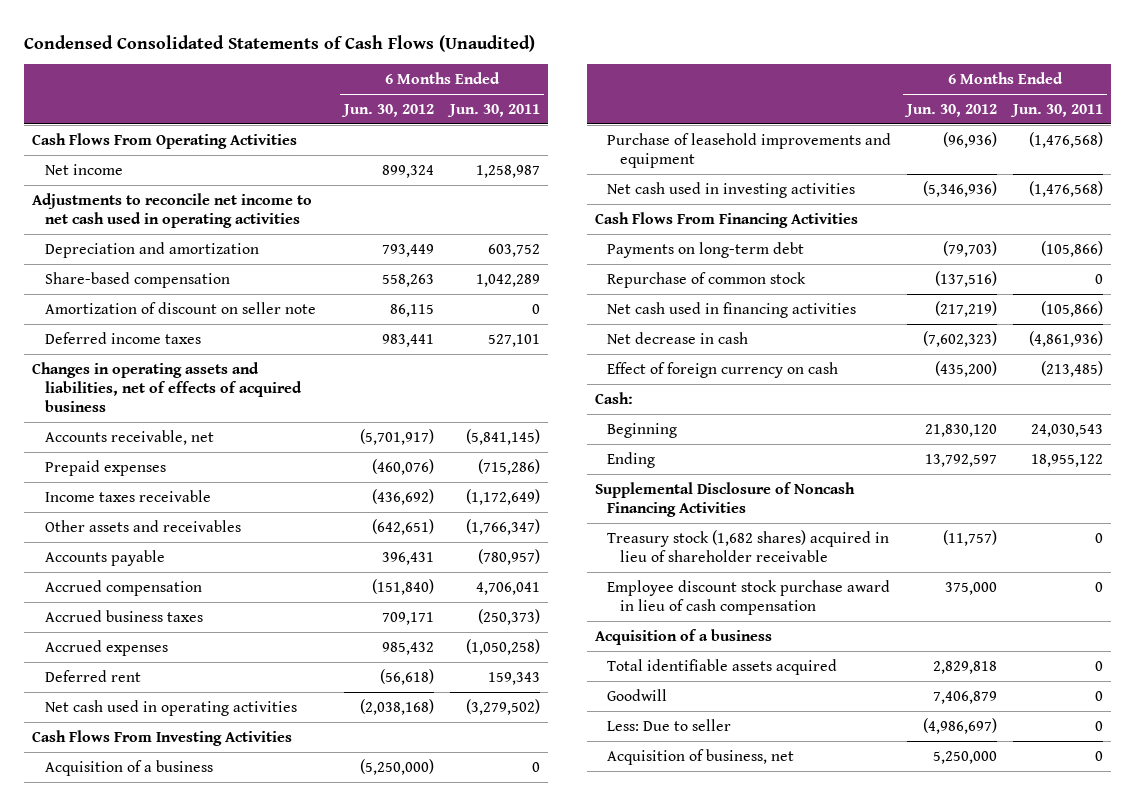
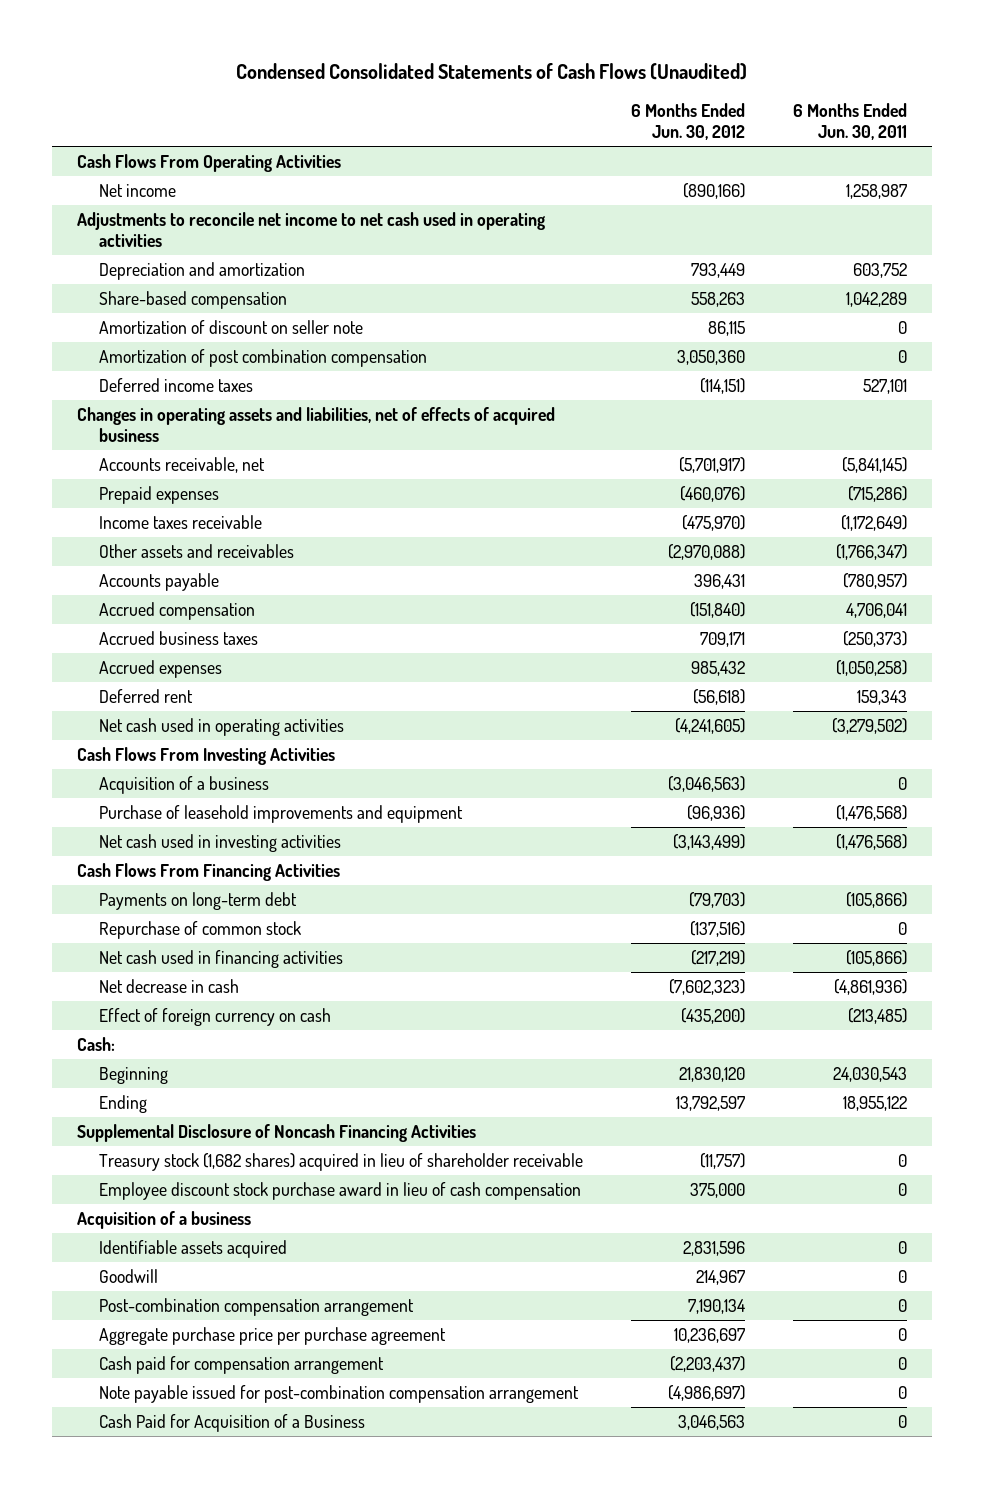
[382,164,435,178] 899,324 -> [683,182,746,199] (890,166)
none -> [99,348,428,367] Amortization of post combination compensation
[382,333,435,347] 983,441 -> [700,377,746,394] (114,151)
[372,488,435,505] (436,692) -> [682,514,746,531] (475,970)
[372,518,435,535] (642,651) -> [668,543,746,560] (2,970,088)
[360,698,435,715] (2,038,168) -> [675,717,746,734] (4,241,605)
[360,758,435,775] (5,250,000) -> [668,775,746,792] (3,046,563)
[923,180,998,197] (5,346,936) -> [673,833,746,850] (3,143,499)
[607,658,838,675] Total identifiable assets acquired -> [99,1239,288,1258] Identifiable assets acquired
[933,660,998,674] 2,829,818 -> [683,1240,746,1256] 2,831,596
[933,690,998,704] 7,406,879 -> [696,1269,746,1285] 214,967
none -> [99,1297,415,1316] Post-combination compensation arrangement
none -> [99,1326,447,1345] Aggregate purchase price per purchase agreement
none -> [99,1355,385,1374] Cash paid for compensation arrangement
[607,718,732,731] Less: Due to seller -> [99,1384,580,1403] Note payable issued for post-combination compensation arrangement
[607,748,795,765] Acquisition of business, net -> [99,1413,366,1432] Cash Paid for Acquisition of a Business
[933,750,998,764] 5,250,000 -> [678,1414,746,1430] 3,046,563

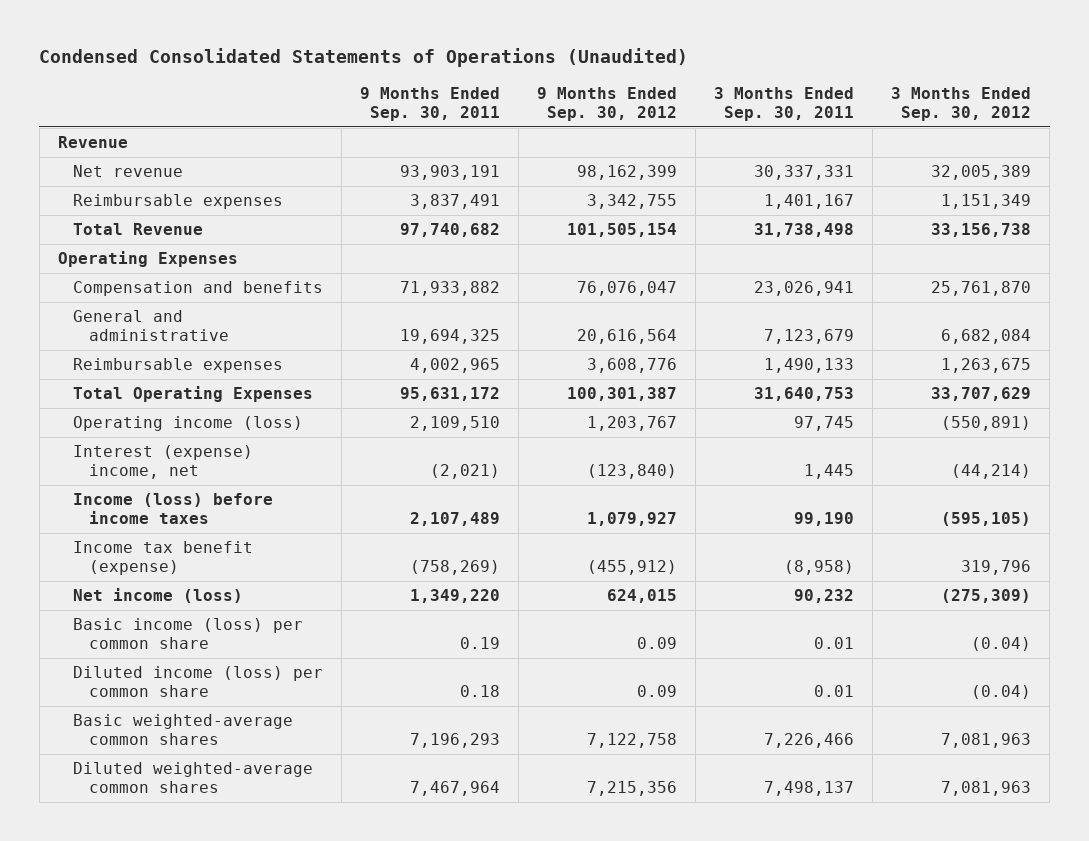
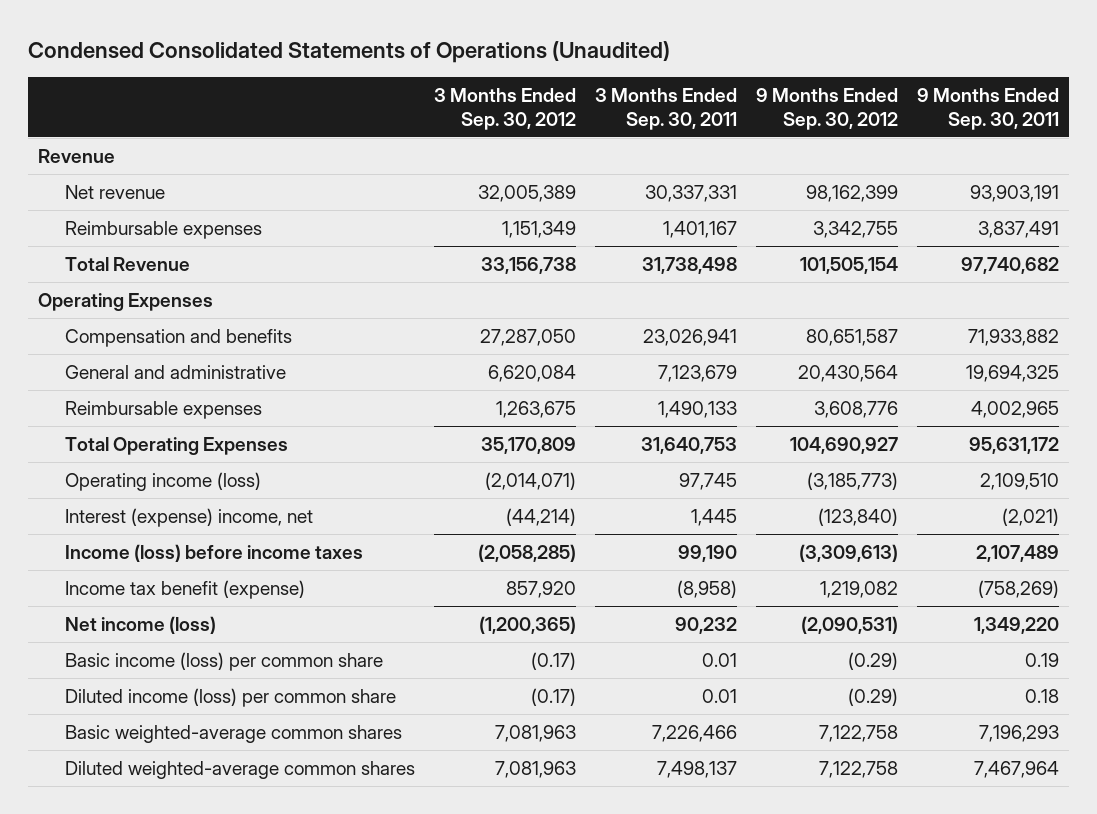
[577,281,678,297] 76,076,047 -> [806,328,899,346] 80,651,587
[931,281,1032,297] 25,761,870 -> [479,328,576,346] 27,287,050
[577,329,678,345] 20,616,564 -> [798,364,899,382] 20,430,564
[941,329,1032,345] 6,682,084 -> [487,364,576,382] 6,620,084
[567,387,678,402] 100,301,387 -> [790,436,899,454] 104,690,927
[931,387,1032,402] 33,707,629 -> [480,436,576,454] 35,170,809
[587,416,678,432] 1,203,767 -> [807,471,899,490] (3,185,773)
[941,416,1032,432] (550,891) -> [484,471,576,490] (2,014,071)
[587,512,678,527] 1,079,927 -> [799,543,899,562] (3,309,613)
[941,512,1032,527] (595,105) -> [477,543,576,562] (2,058,285)
[587,560,678,576] (455,912) -> [820,580,899,598] 1,219,082
[961,560,1032,576] 319,796 -> [505,580,576,598] 857,920
[607,589,678,604] 624,015 -> [801,615,899,634] (2,090,531)
[941,589,1032,604] (275,309) -> [478,615,576,634] (1,200,365)
[637,637,678,650] 0.09 -> [848,651,899,670] (0.29)
[971,637,1032,652] (0.04) -> [530,651,576,670] (0.17)
[637,685,678,698] 0.09 -> [848,687,899,706] (0.29)
[971,685,1032,700] (0.04) -> [530,687,576,706] (0.17)
[587,781,678,797] 7,215,356 -> [819,760,899,778] 7,122,758

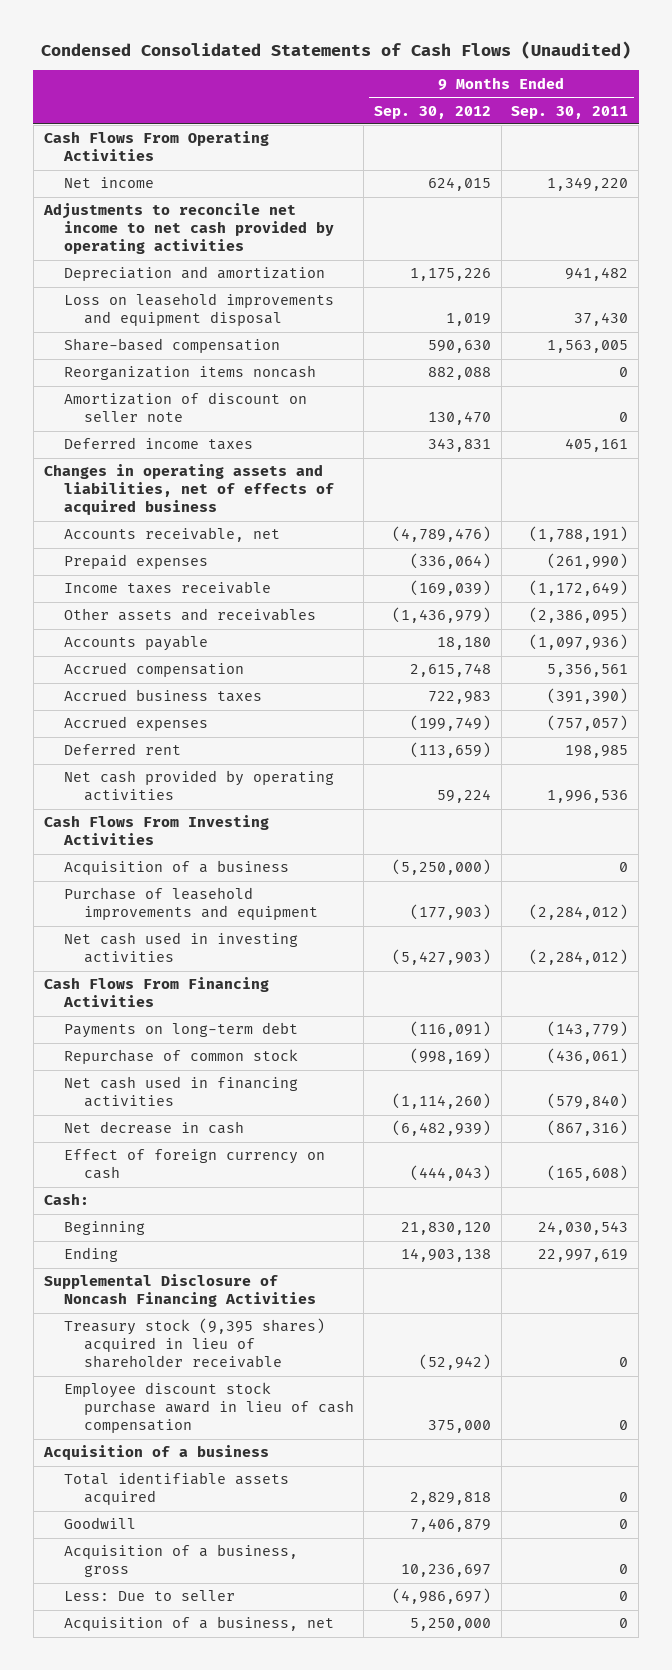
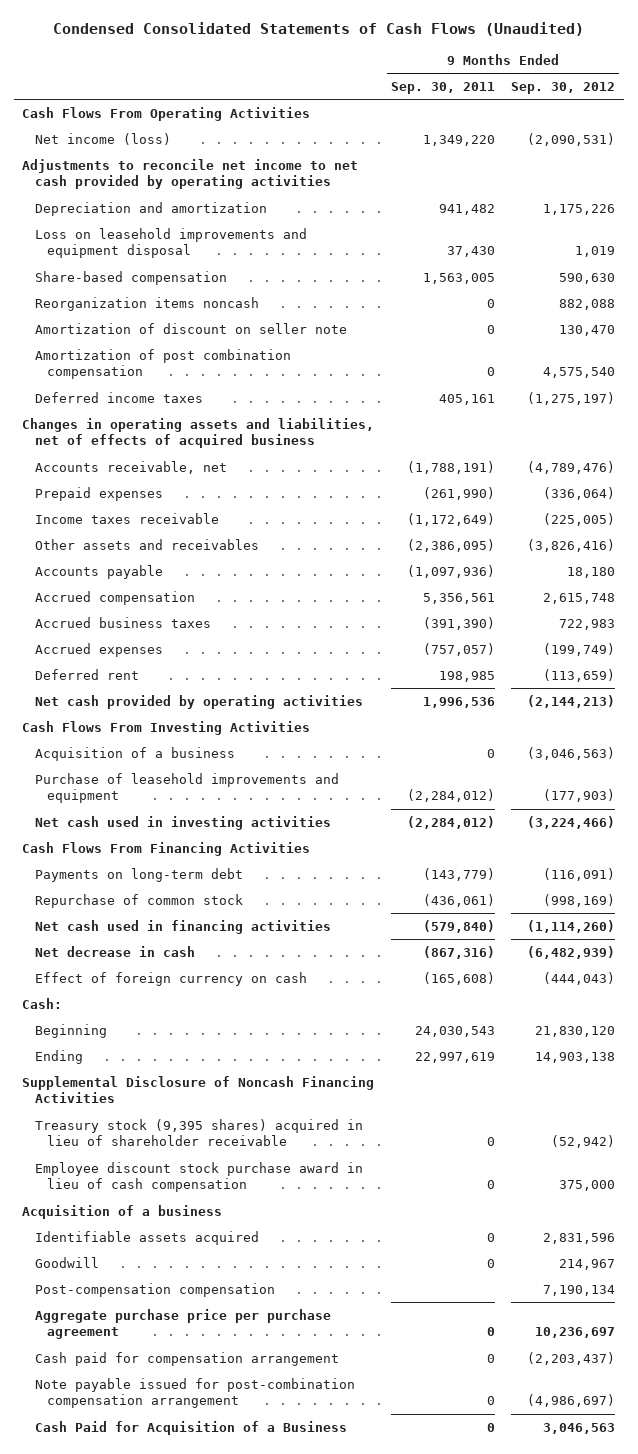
[63,177,154,189] Net income -> [34,132,171,145] Net income (loss)
[428,177,492,192] 624,015 -> [527,132,616,146] (2,090,531)
none -> [34,348,291,380] Amortization of post combination compensation
[428,438,492,453] 343,831 -> [527,391,616,405] (1,275,197)
[410,580,492,597] (169,039) -> [543,512,616,526] (225,005)
[392,607,492,624] (1,436,979) -> [527,538,616,552] (3,826,416)
[437,789,492,804] 59,224 -> [527,694,616,708] (2,144,213)
[392,859,492,876] (5,250,000) -> [527,746,616,760] (3,046,563)
[392,949,492,966] (5,427,903) -> [527,815,616,829] (3,224,466)
[63,1472,289,1506] Total identifiable assets acquired -> [34,1230,259,1245] Identifiable assets acquired
[410,1492,492,1506] 2,829,818 -> [543,1232,616,1244] 2,831,596
[410,1518,492,1533] 7,406,879 -> [559,1258,616,1270] 214,967
none -> [34,1282,275,1297] Post-compensation compensation
[63,1544,298,1578] Acquisition of a business, gross -> [34,1308,331,1340] Aggregate purchase price per purchase agreement
none -> [34,1351,339,1366] Cash paid for compensation arrangement
[63,1590,235,1602] Less: Due to seller -> [34,1377,355,1409] Note payable issued for post-combination compensation arrangement
[63,1616,334,1632] Acquisition of a business, net -> [34,1420,347,1435] Cash Paid for Acquisition of a Business
[410,1618,492,1632] 5,250,000 -> [543,1422,616,1434] 3,046,563

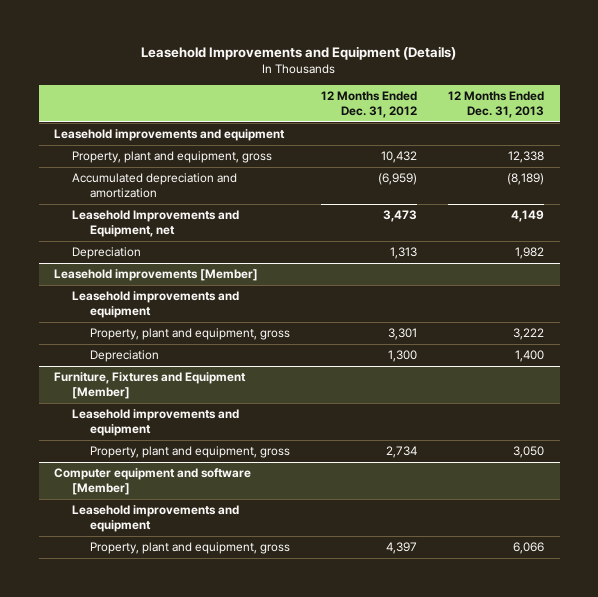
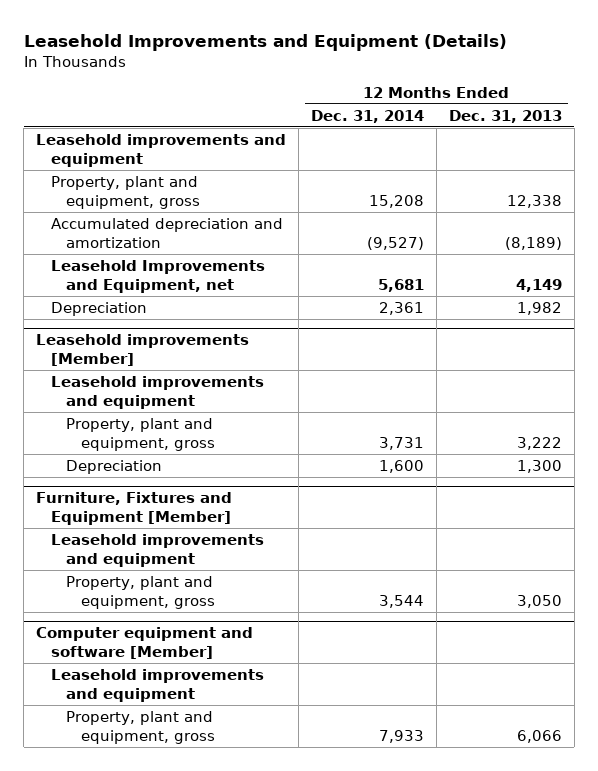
[321,91,418,118] 12 Months Ended Dec. 31, 2012 -> none
none -> [311,109,425,123] Dec. 31, 2014
[515,350,545,363] 1,400 -> [516,459,562,473] 1,300

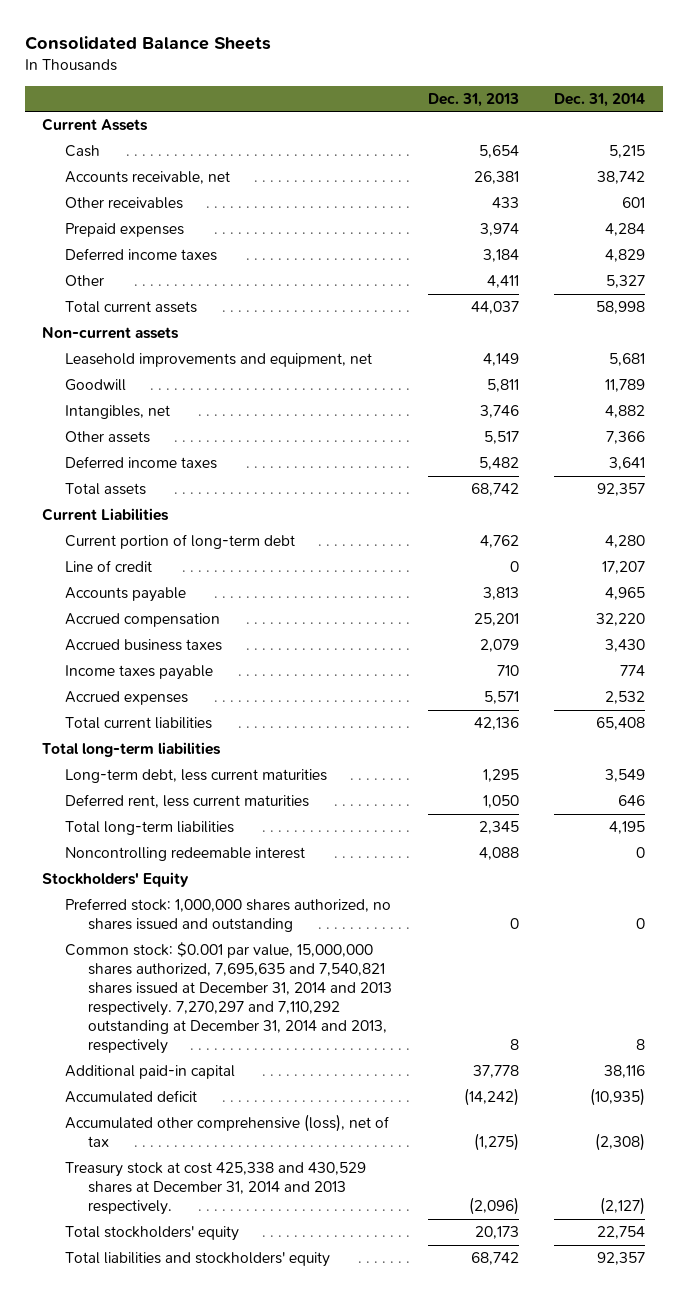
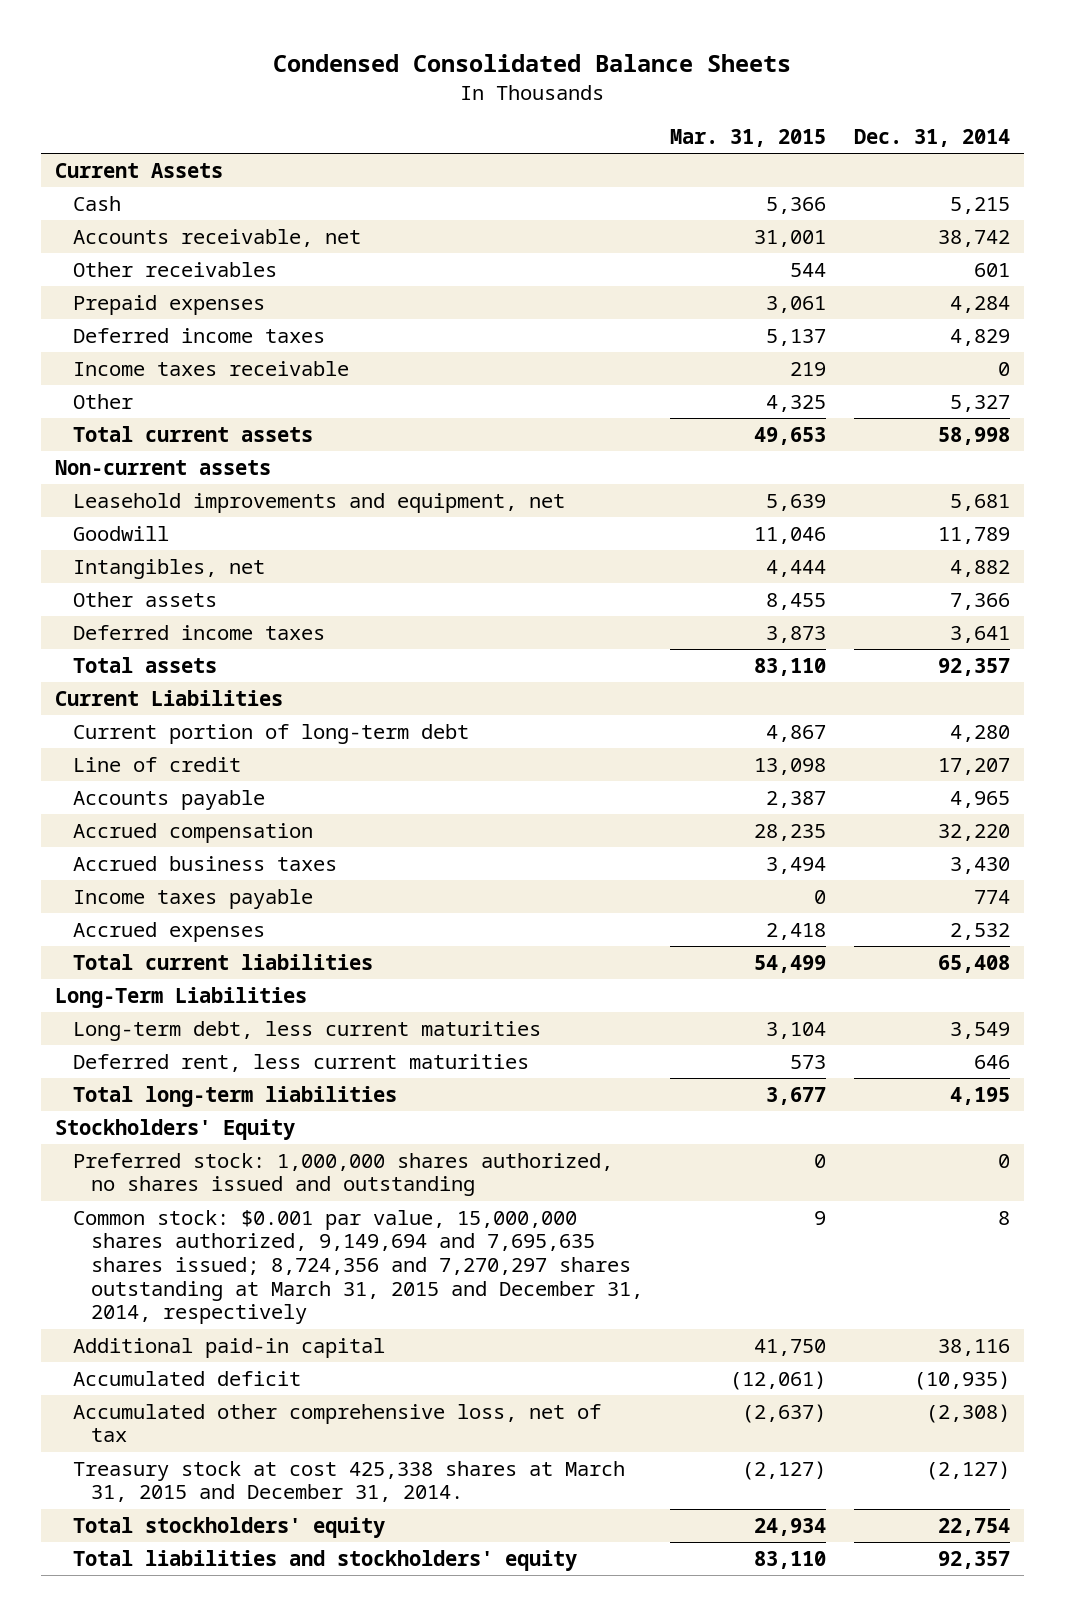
[24,35,271,50] Consolidated Balance Sheets -> [273,54,792,73] Condensed Consolidated Balance Sheets
[427,92,519,107] Dec. 31, 2013 -> none
none -> [670,128,827,147] Mar. 31, 2015
none -> [72,360,349,376] Income taxes receivable
[42,742,222,758] Total long-term liabilities -> [54,986,307,1008] Long-Term Liabilities
[65,847,306,862] Noncontrolling redeemable interest -> none
[65,942,392,1055] Common stock: $0.001 par value, 15,000,000 shares authorized, 7,695,635 and 7,540,821 shares issued at December 31, 2014 and 2013 respectively. 7,270,297 and 7,110,292 outstanding at December 31, 2014 and 2013, respectively -> [72,1209,643,1325] Common stock: $0.001 par value, 15,000,000 shares authorized, 9,149,694 and 7,695,635 shares issued; 8,724,356 and 7,270,297 shares outstanding at March 31, 2015 and December 31, 2014, respectively
[65,1114,390,1148] Accumulated other comprehensive (loss), net of tax -> [72,1403,601,1443] Accumulated other comprehensive loss, net of tax
[65,1162,367,1216] Treasury stock at cost 425,338 and 430,529 shares at December 31, 2014 and 2013 respectively. -> [72,1460,625,1503] Treasury stock at cost 425,338 shares at March 31, 2015 and December 31, 2014.

